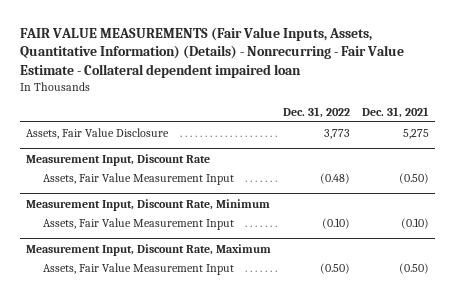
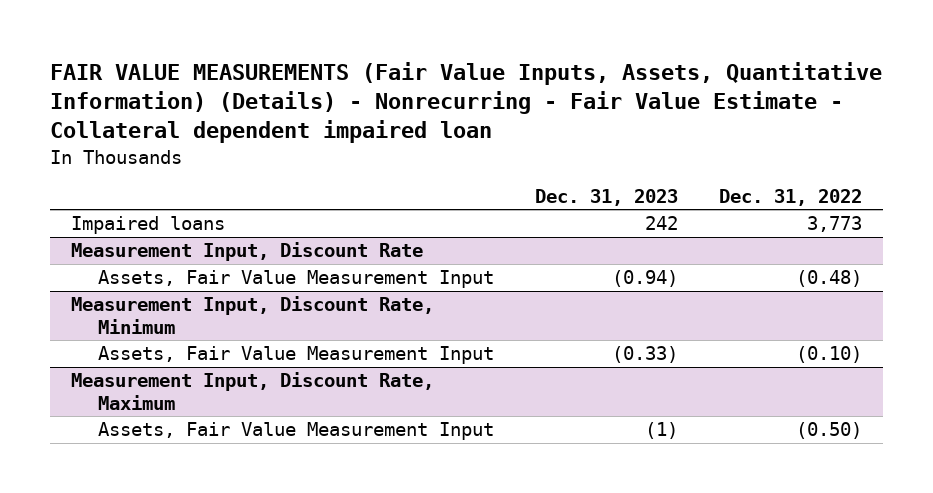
[361,107,429,119] Dec. 31, 2021 -> none
none -> [535,188,679,206] Dec. 31, 2023
[25,127,169,139] Assets, Fair Value Disclosure -> [70,216,225,235] Impaired loans

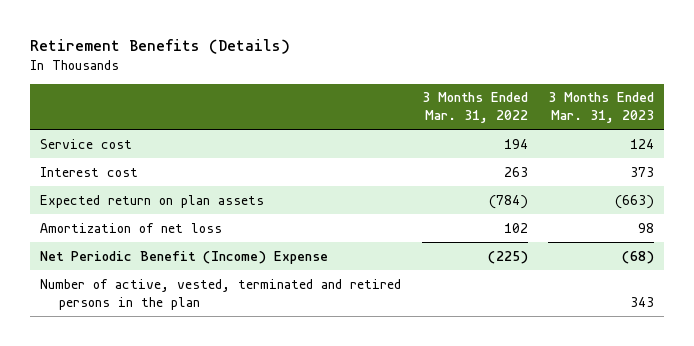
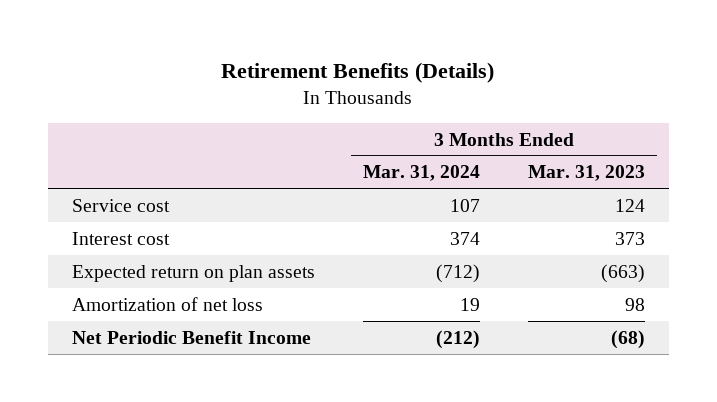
[421,92,528,124] 3 Months Ended Mar. 31, 2022 -> none
none -> [362,165,480,182] Mar. 31, 2024
[40,278,402,310] Number of active, vested, terminated and retired persons in the plan -> none
[40,250,329,264] Net Periodic Benefit (Income) Expense -> [71,330,311,344] Net Periodic Benefit Income

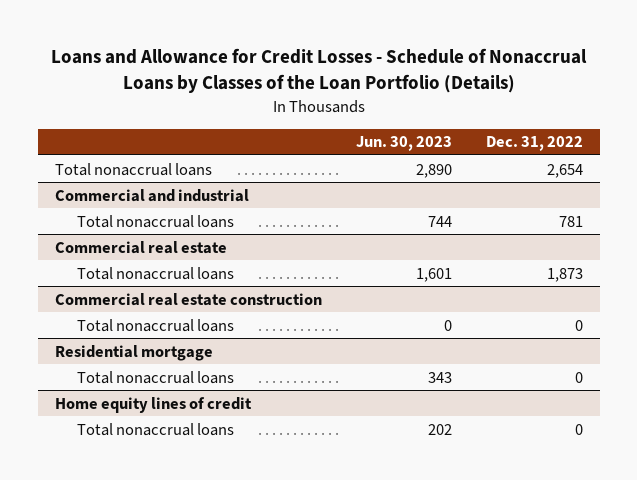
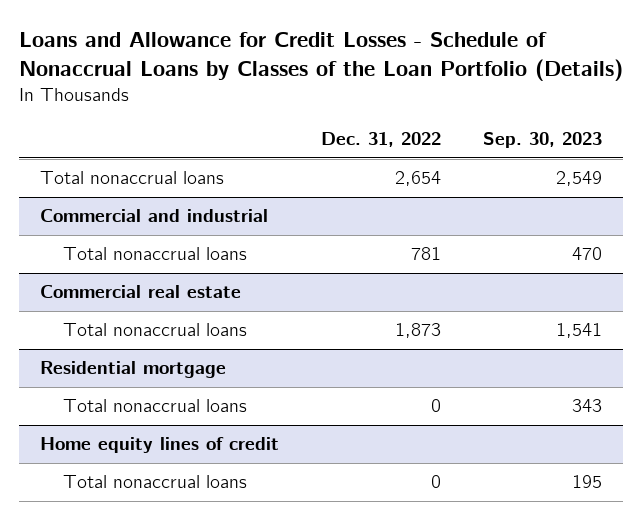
[355,136,452,152] Jun. 30, 2023 -> none
none -> [482,132,602,149] Sep. 30, 2023
[54,292,322,306] Commercial real estate construction -> none
[76,318,234,332] Total nonaccrual loans -> none

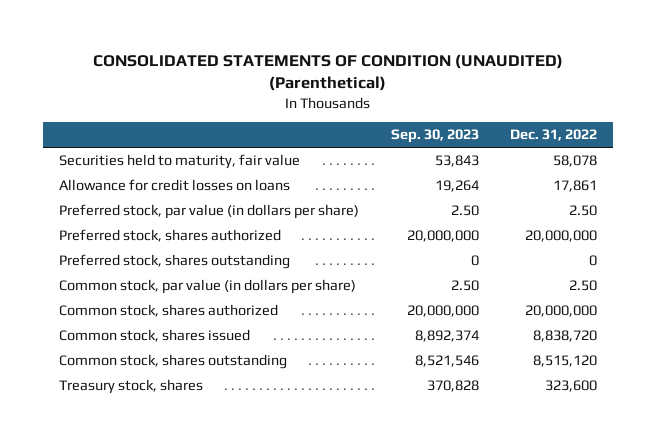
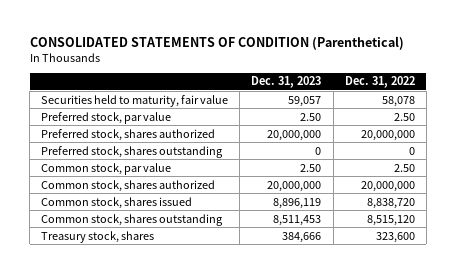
[93,53,564,92] CONSOLIDATED STATEMENTS OF CONDITION (UNAUDITED) (Parenthetical) -> [29,35,404,50] CONSOLIDATED STATEMENTS OF CONDITION (Parenthetical)
[390,129,479,144] Sep. 30, 2023 -> none
none -> [251,76,322,89] Dec. 31, 2023
[59,179,291,192] Allowance for credit losses on loans -> none
[59,204,360,220] Preferred stock, par value (in dollars per share) -> [41,111,172,124] Preferred stock, par value
[59,279,357,295] Common stock, par value (in dollars per share) -> [41,162,172,175] Common stock, par value

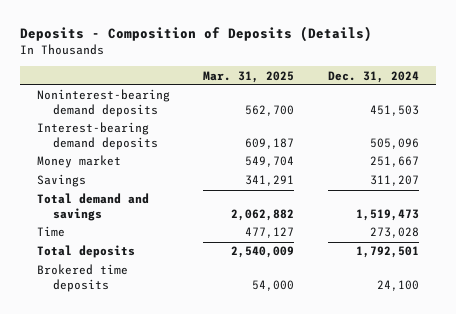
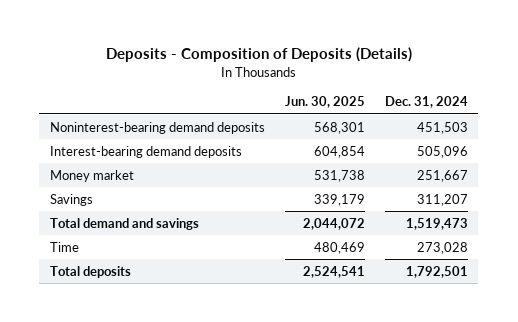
[203,70,295,83] Mar. 31, 2025 -> none
none -> [284,96,365,109] Jun. 30, 2025
[36,264,128,292] Brokered time deposits -> none

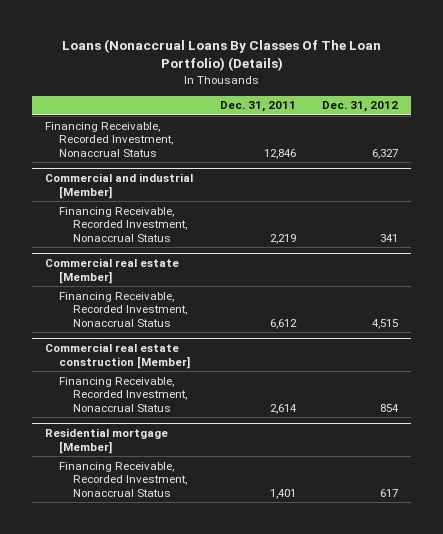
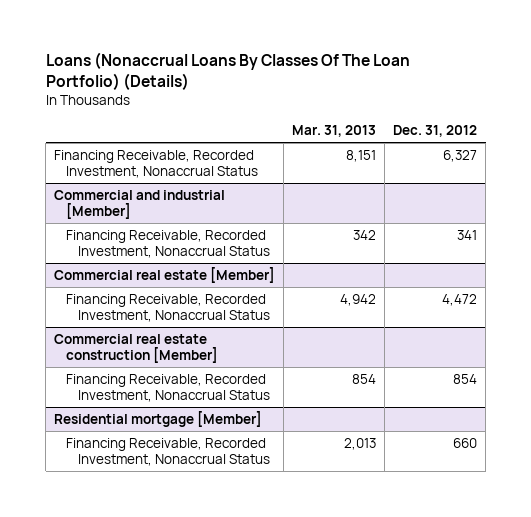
[219,101,296,113] Dec. 31, 2011 -> none
none -> [292,125,377,138] Mar. 31, 2013
[372,318,399,329] 4,515 -> [442,293,478,306] 4,472
[380,488,399,497] 617 -> [453,437,478,448] 660

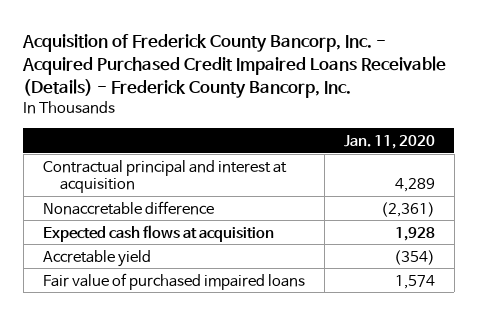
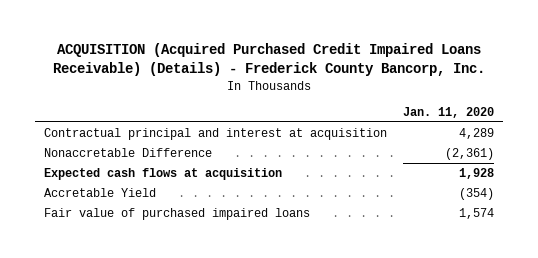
[22,33,447,98] Acquisition of Frederick County Bancorp, Inc. - Acquired Purchased Credit Impaired Loans Receivable (Details) - Frederick County Bancorp, Inc. -> [52,43,485,77] ACQUISITION (Acquired Purchased Credit Impaired Loans Receivable) (Details) - Frederick County Bancorp, Inc.
[42,200,214,215] Nonaccretable difference -> [43,147,212,157] Nonaccretable Difference
[42,249,151,267] Accretable yield -> [43,187,156,197] Accretable Yield

